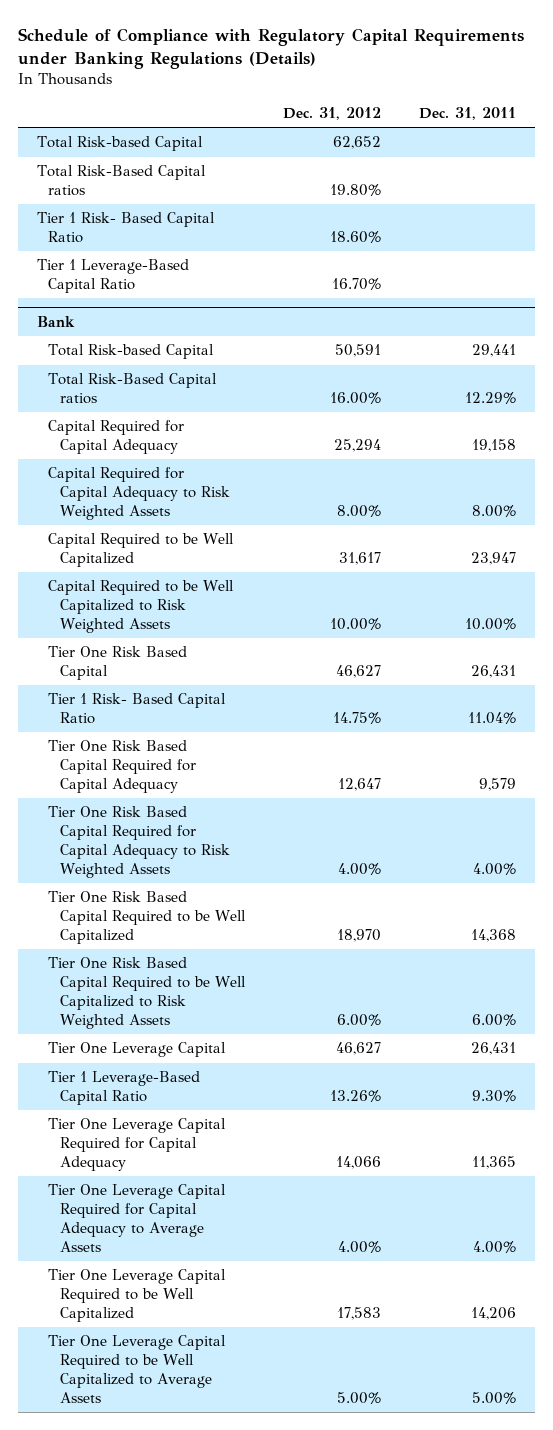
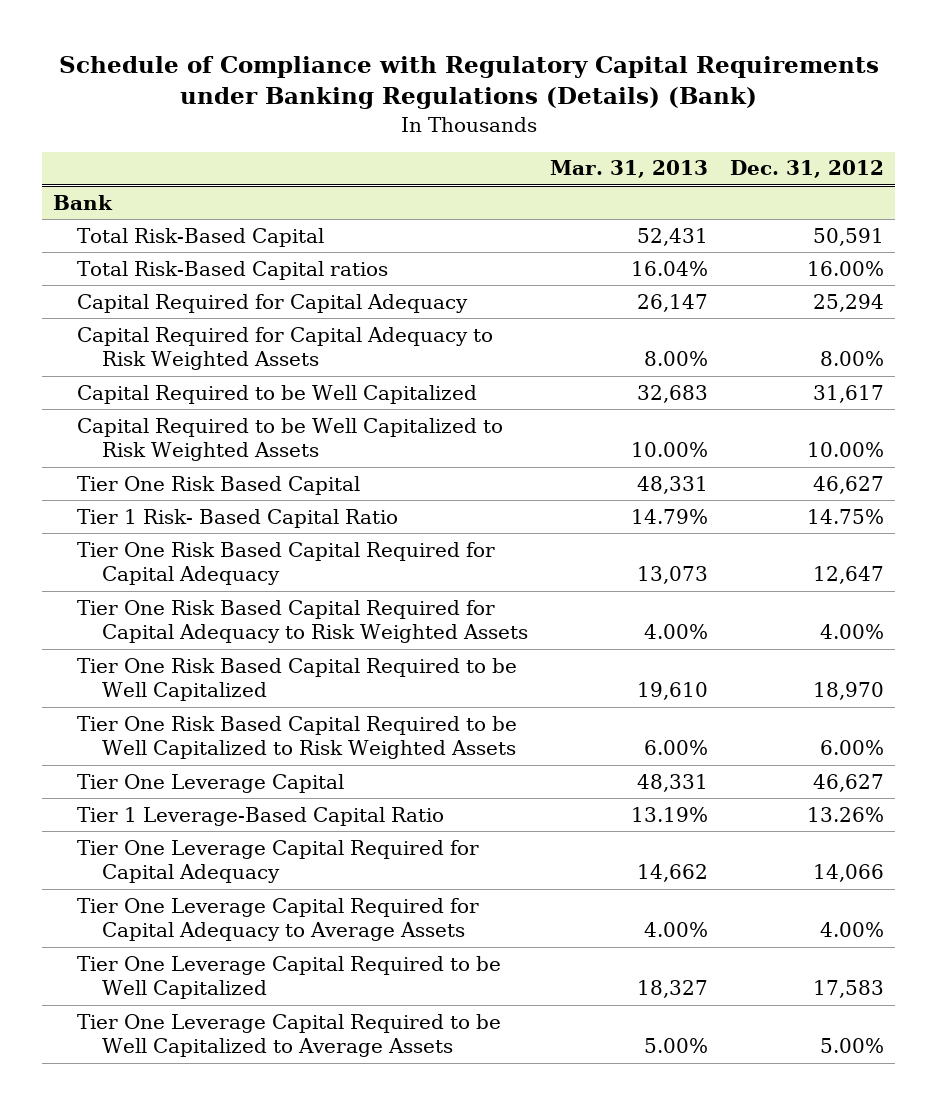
[17,27,524,69] Schedule of Compliance with Regulatory Capital Requirements under Banking Regulations (Details) -> [58,56,879,110] Schedule of Compliance with Regulatory Capital Requirements under Banking Regulations (Details) (Bank)
[419,107,517,121] Dec. 31, 2011 -> none
none -> [549,160,708,179] Mar. 31, 2013
[36,136,203,152] Total Risk-based Capital -> none
[36,165,206,197] Total Risk-Based Capital ratios -> none
[36,212,215,244] Tier 1 Risk- Based Capital Ratio -> none
[36,259,189,294] Tier 1 Leverage-Based Capital Ratio -> none
[48,344,215,360] Total Risk-based Capital -> [77,227,325,247] Total Risk-Based Capital

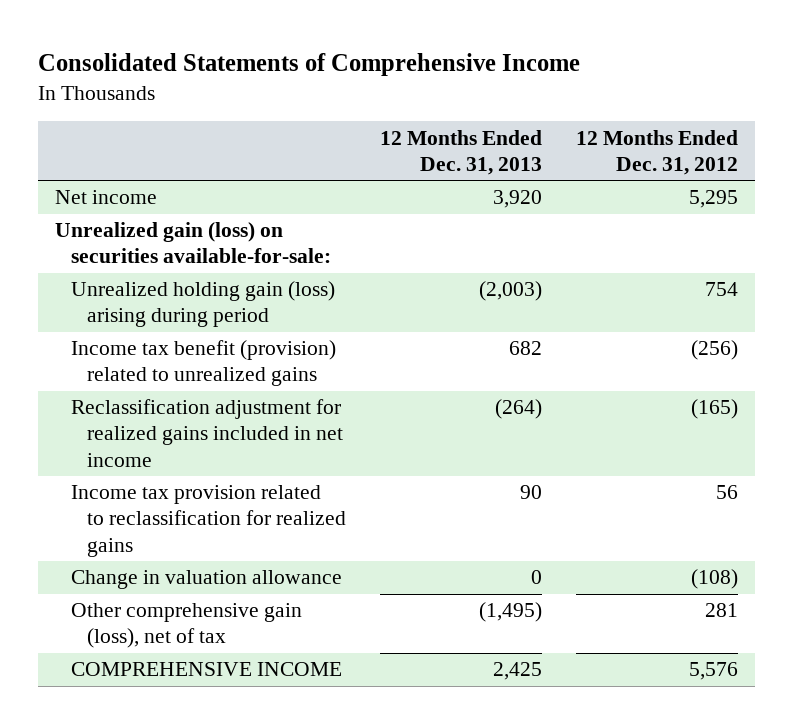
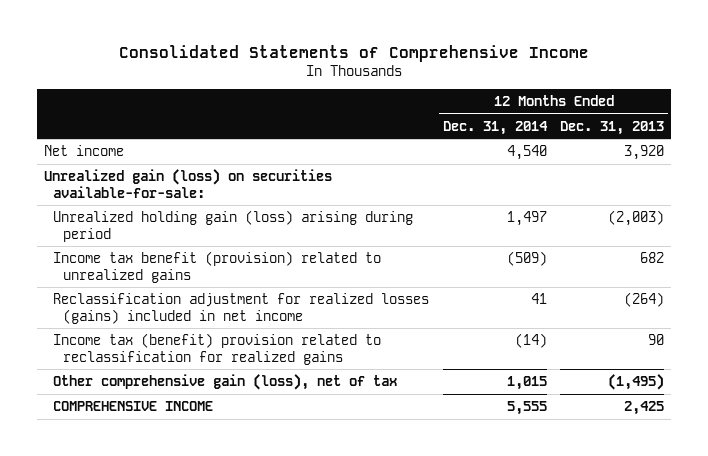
[575,129,738,175] 12 Months Ended Dec. 31, 2012 -> none
none -> [442,120,548,135] Dec. 31, 2014
[71,570,343,590] Change in valuation allowance -> none
[71,399,344,467] Reclassification adjustment for realized gains included in net income -> [53,292,430,324] Reclassification adjustment for realized losses (gains) included in net income
[71,485,347,557] Income tax provision related to reclassification for realized gains -> [53,332,382,365] Income tax (benefit) provision related to reclassification for realized gains

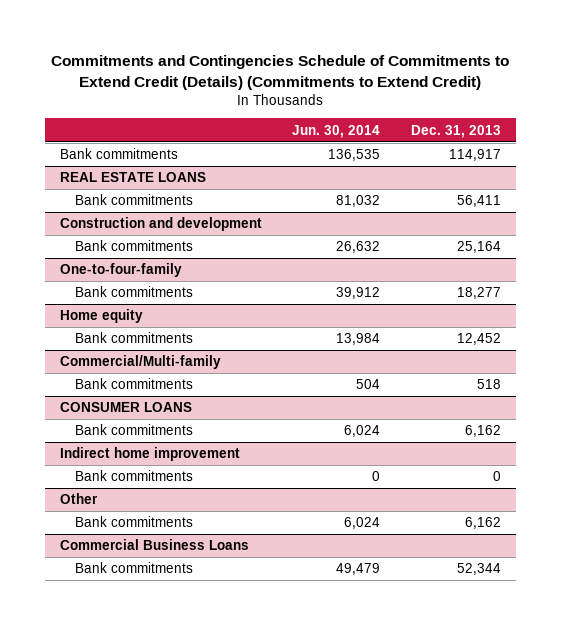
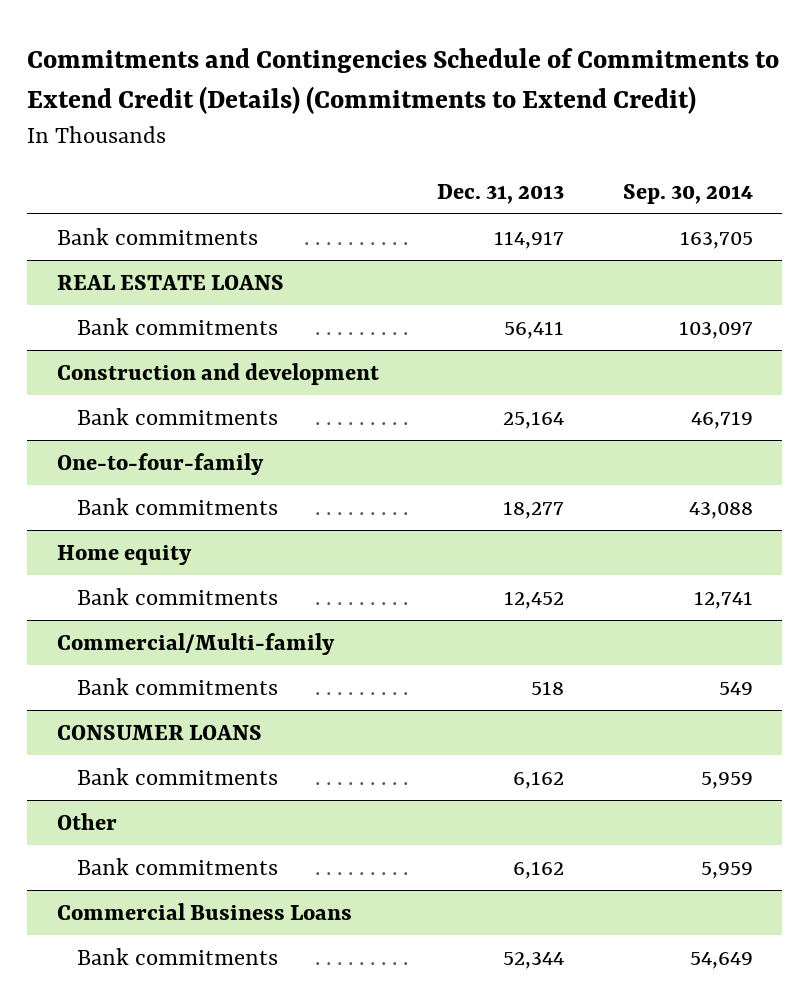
[292,124,381,138] Jun. 30, 2014 -> none
none -> [623,184,754,205] Sep. 30, 2014
[59,447,240,462] Indirect home improvement -> none
[75,470,194,482] Bank commitments -> none

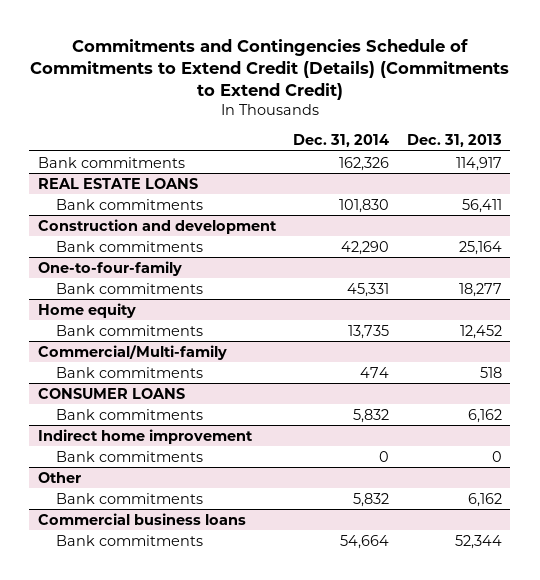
[623,184,754,205] Sep. 30, 2014 -> none
none -> [293,134,390,148] Dec. 31, 2014
none -> [38,428,254,444] Indirect home improvement
none -> [55,450,203,462] Bank commitments
[56,902,352,920] Commercial Business Loans -> [38,512,247,525] Commercial business loans

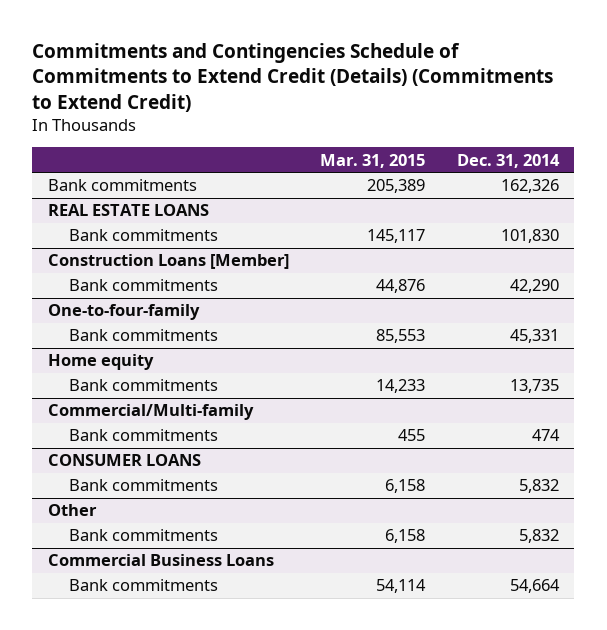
[406,134,502,148] Dec. 31, 2013 -> none
none -> [320,153,426,168] Mar. 31, 2015
[38,218,278,234] Construction and development -> none
none -> [48,254,290,270] Construction Loans [Member]
[38,428,254,444] Indirect home improvement -> none
[55,450,203,462] Bank commitments -> none
[38,512,247,525] Commercial business loans -> [48,554,275,567] Commercial Business Loans

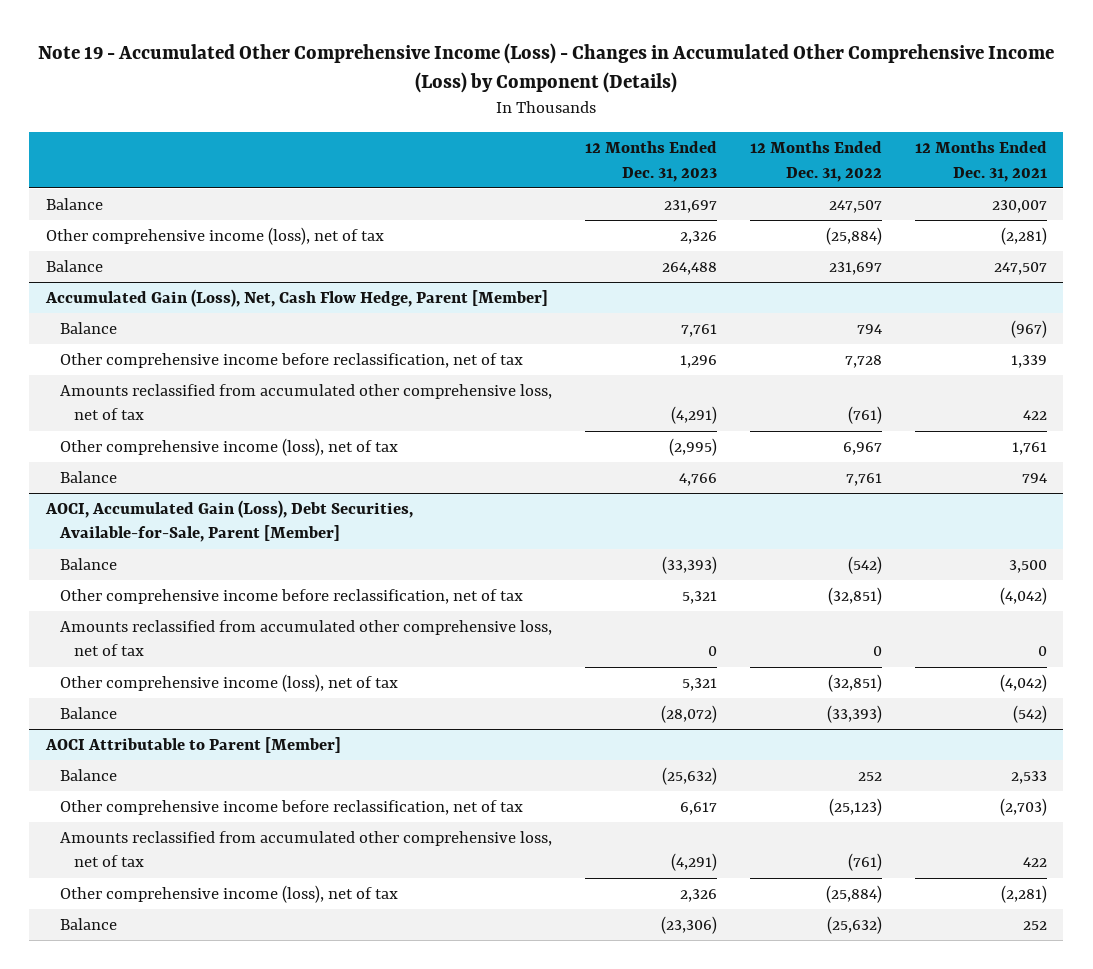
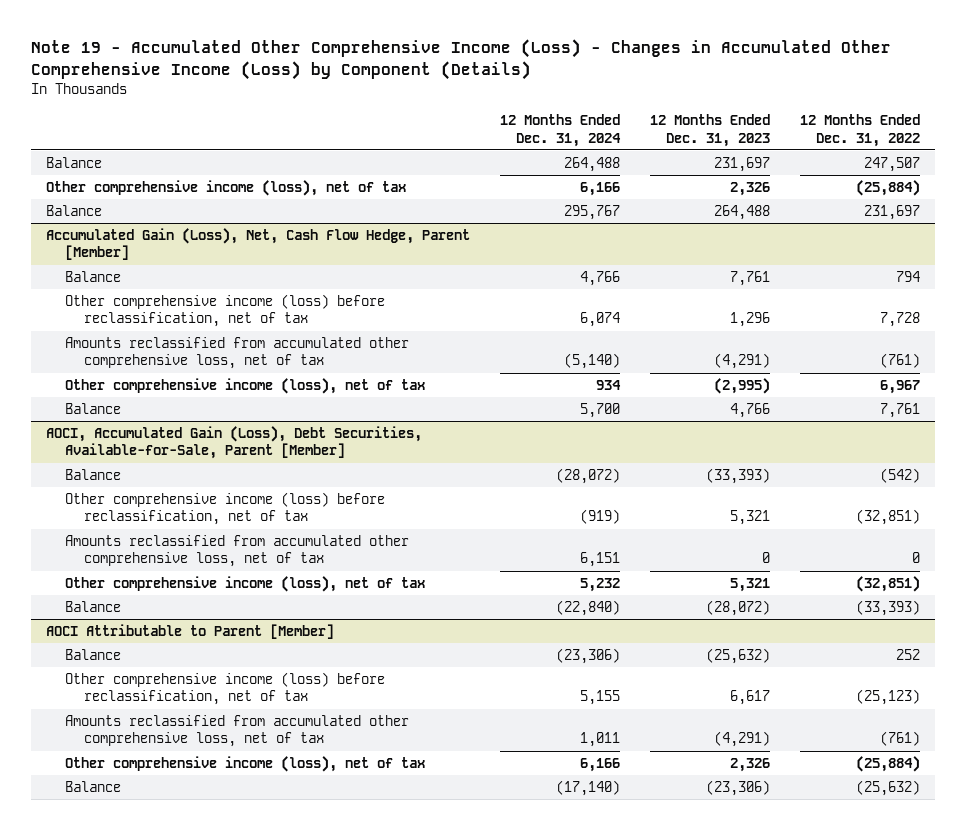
[914,141,1047,182] 12 Months Ended Dec. 31, 2021 -> none
none -> [500,114,622,147] 12 Months Ended Dec. 31, 2024
[60,352,524,368] Other comprehensive income before reclassification, net of tax -> [65,294,386,328] Other comprehensive income (loss) before reclassification, net of tax
[60,588,524,604] Other comprehensive income before reclassification, net of tax -> [65,492,386,526] Other comprehensive income (loss) before reclassification, net of tax
[60,799,524,815] Other comprehensive income before reclassification, net of tax -> [65,672,386,706] Other comprehensive income (loss) before reclassification, net of tax

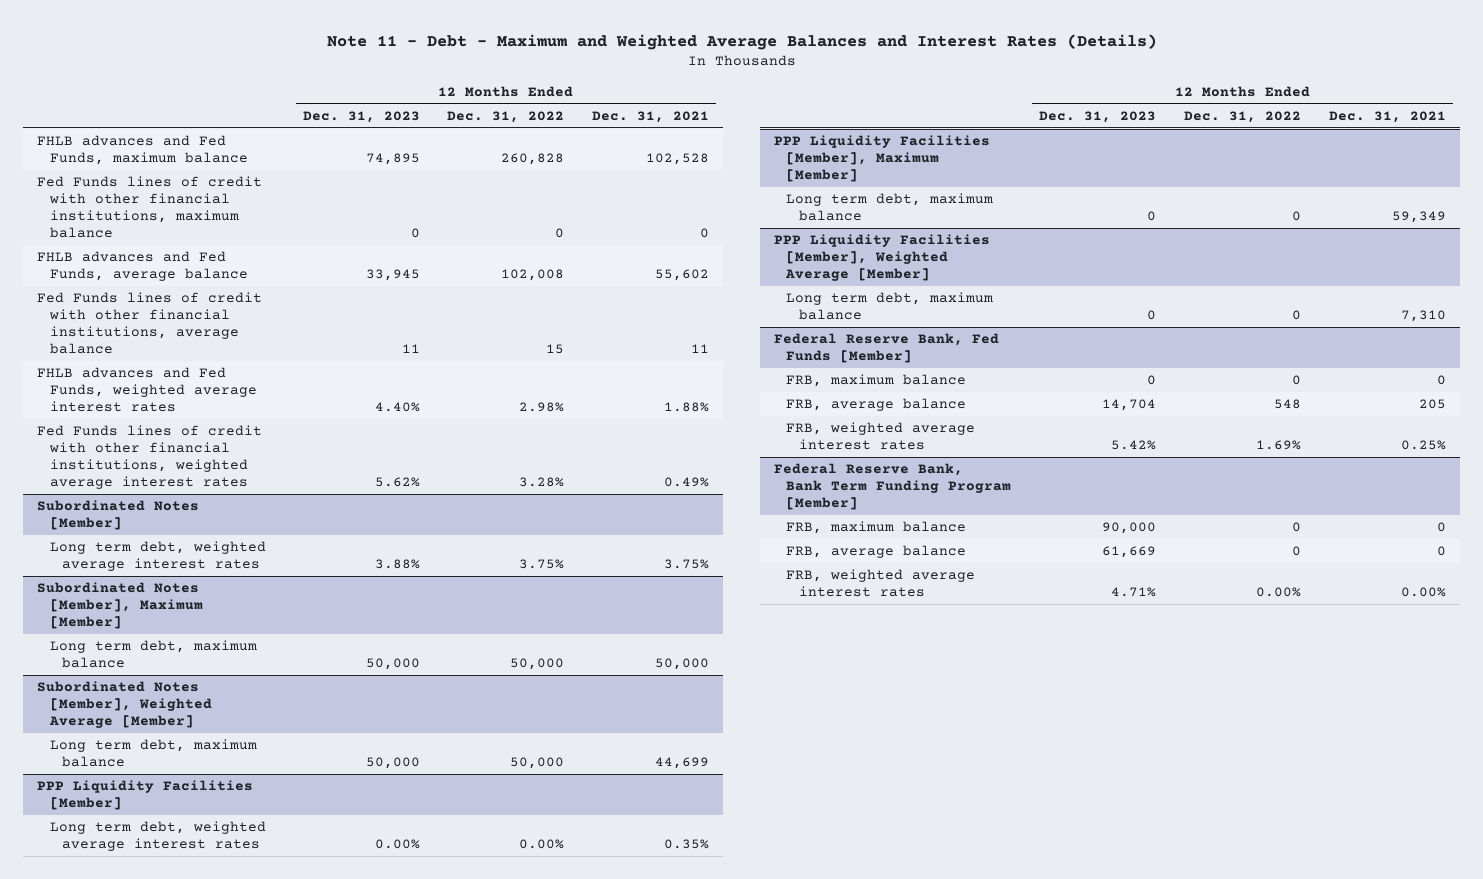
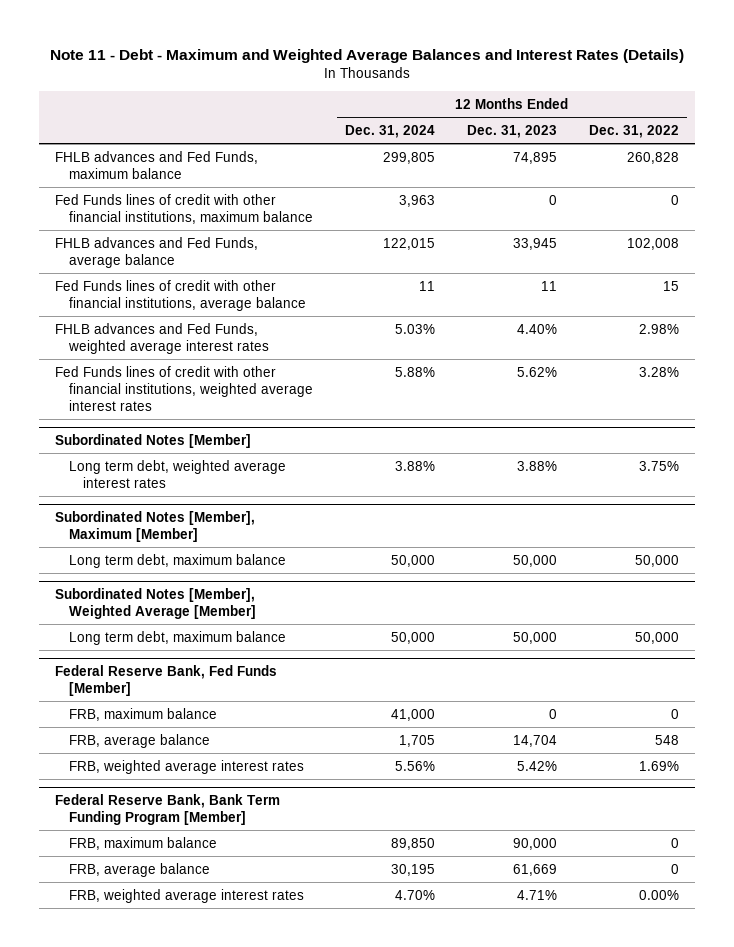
[592,111,710,124] Dec. 31, 2021 -> none
none -> [344,124,435,138] Dec. 31, 2024
[36,780,253,811] PPP Liquidity Facilities [Member] -> none
[49,821,266,852] Long term debt, weighted average interest rates -> none
[773,135,990,183] PPP Liquidity Facilities [Member], Maximum [Member] -> none
[786,193,994,222] Long term debt, maximum balance -> none
[773,234,990,282] PPP Liquidity Facilities [Member], Weighted Average [Member] -> none
[786,292,994,321] Long term debt, maximum balance -> none

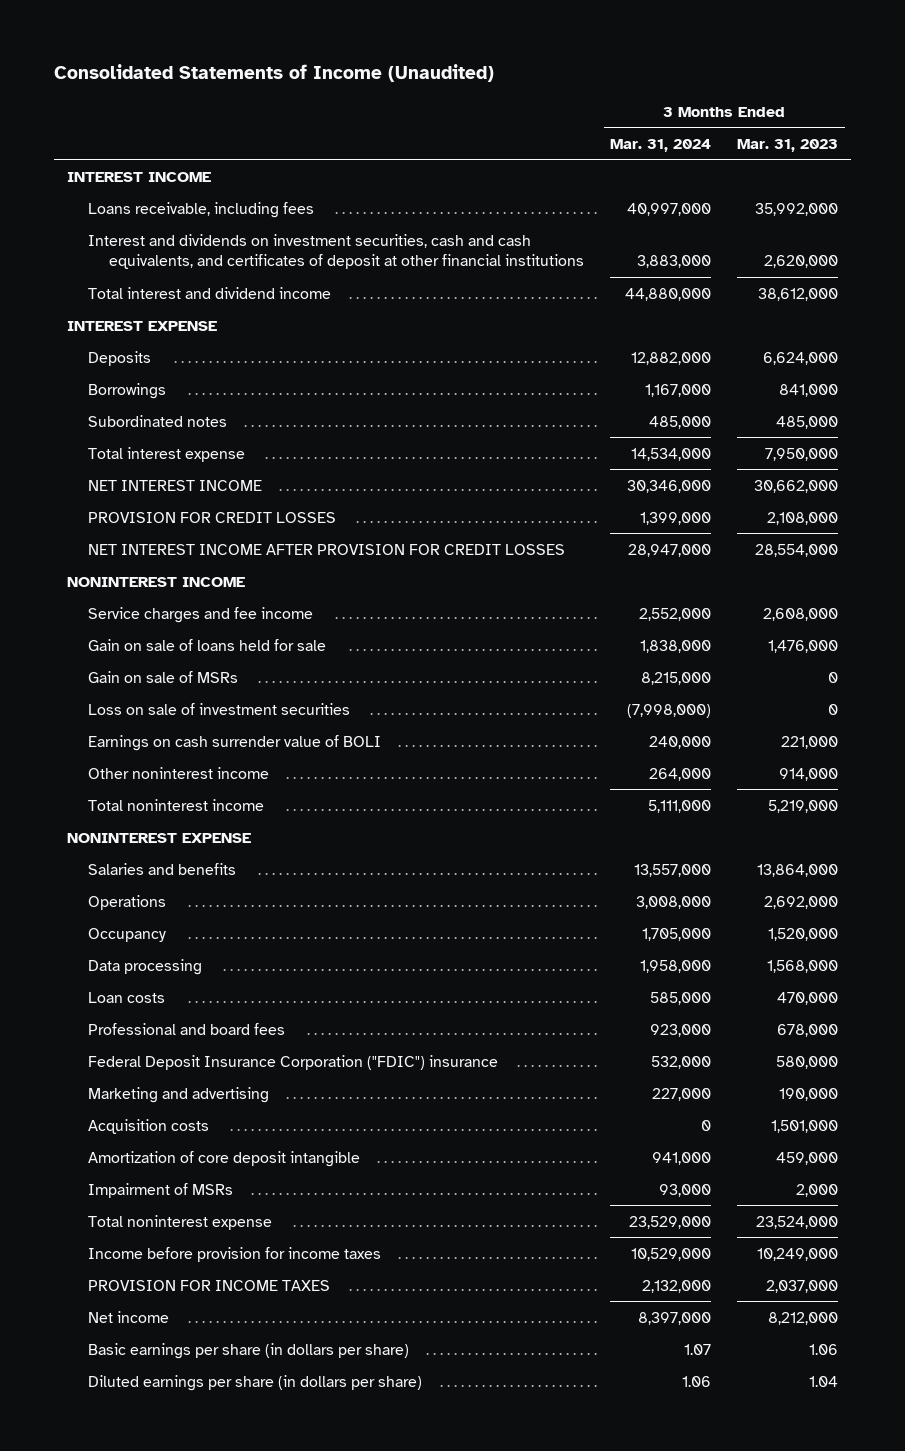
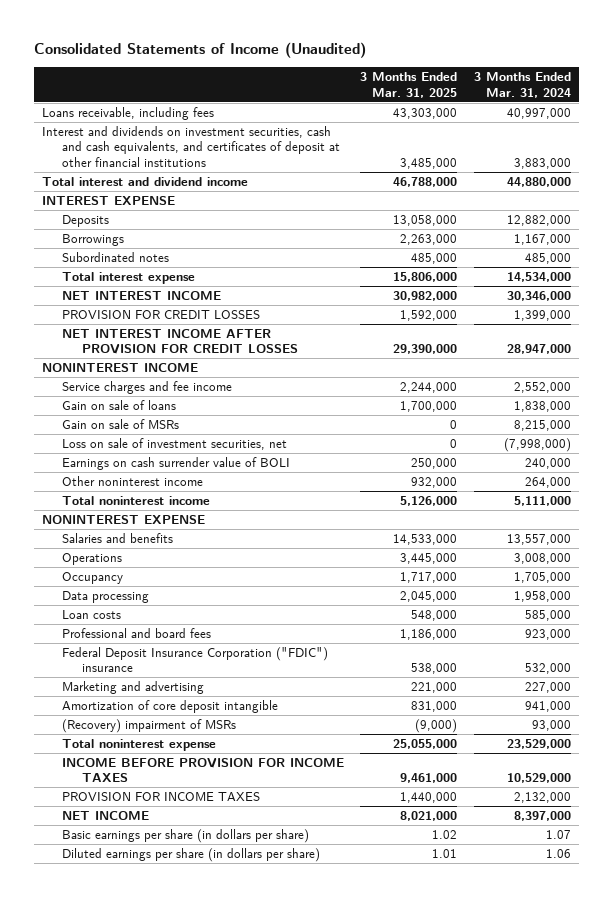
[737,138,839,152] Mar. 31, 2023 -> none
none -> [360,72,458,98] 3 Months Ended Mar. 31, 2025
[66,171,211,182] INTEREST INCOME -> none
[87,638,326,651] Gain on sale of loans held for sale -> [62,400,177,411] Gain on sale of loans
[87,702,350,715] Loss on sale of investment securities -> [62,438,288,451] Loss on sale of investment securities, net
[87,1118,209,1134] Acquisition costs -> none
[87,1182,233,1198] Impairment of MSRs -> [62,719,237,734] (Recovery) impairment of MSRs
[87,1246,381,1262] Income before provision for income taxes -> [62,758,345,783] INCOME BEFORE PROVISION FOR INCOME TAXES
[87,1310,169,1323] Net income -> [62,811,150,821] NET INCOME

